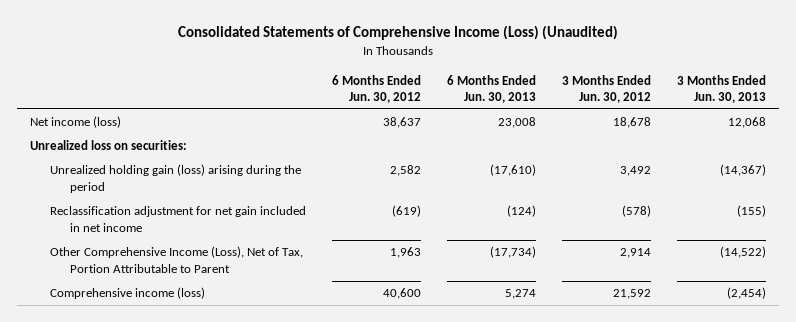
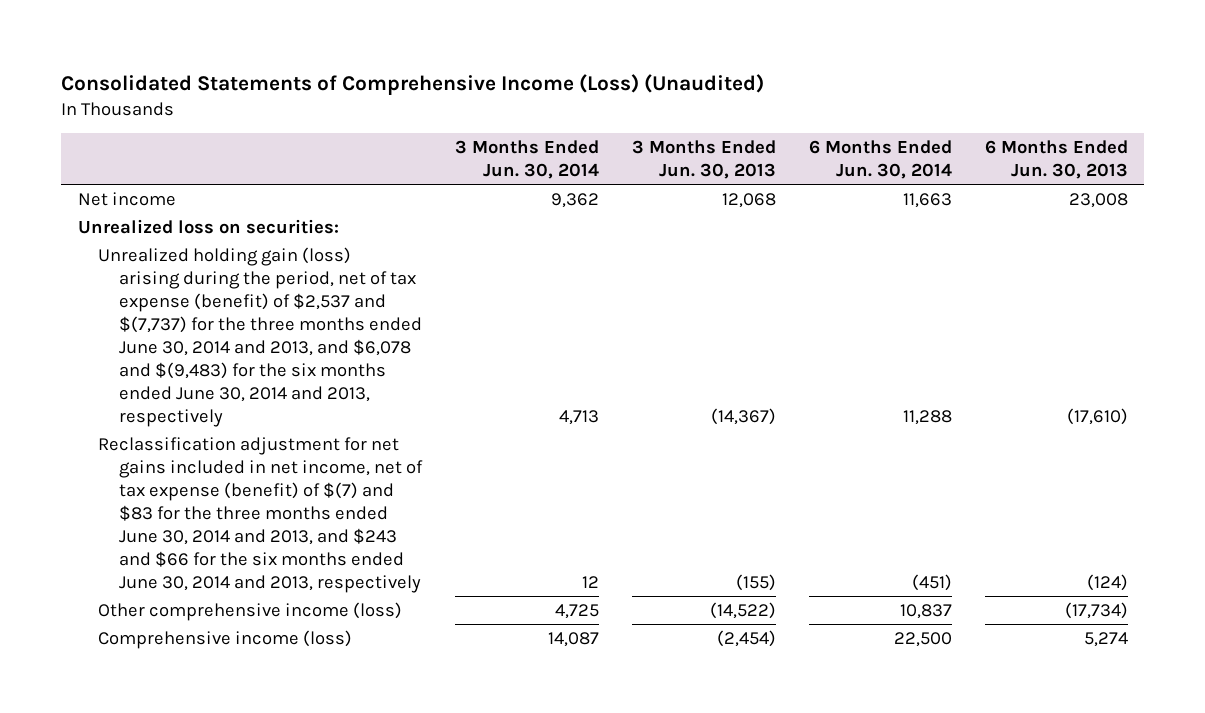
[332,74,422,104] 6 Months Ended Jun. 30, 2012 -> none
[562,74,652,104] 3 Months Ended Jun. 30, 2012 -> none
none -> [454,139,599,179] 3 Months Ended Jun. 30, 2014
none -> [808,139,952,179] 6 Months Ended Jun. 30, 2014
[29,116,121,129] Net income (loss) -> [77,191,176,206] Net income
[50,164,302,193] Unrealized holding gain (loss) arising during the period -> [98,246,422,428] Unrealized holding gain (loss) arising during the period, net of tax expense (benefit) of $2,537 and $(7,737) for the three months ended June 30, 2014 and 2013, and $6,078 and $(9,483) for the six months ended June 30, 2014 and 2013, respectively
[50,206,307,232] Reclassification adjustment for net gain included in net income -> [98,436,423,594] Reclassification adjustment for net gains included in net income, net of tax expense (benefit) of $(7) and $83 for the three months ended June 30, 2014 and 2013, and $243 and $66 for the six months ended June 30, 2014 and 2013, respectively
[50,246,304,273] Other Comprehensive Income (Loss), Net of Tax, Portion Attributable to Parent -> [98,601,403,621] Other comprehensive income (loss)

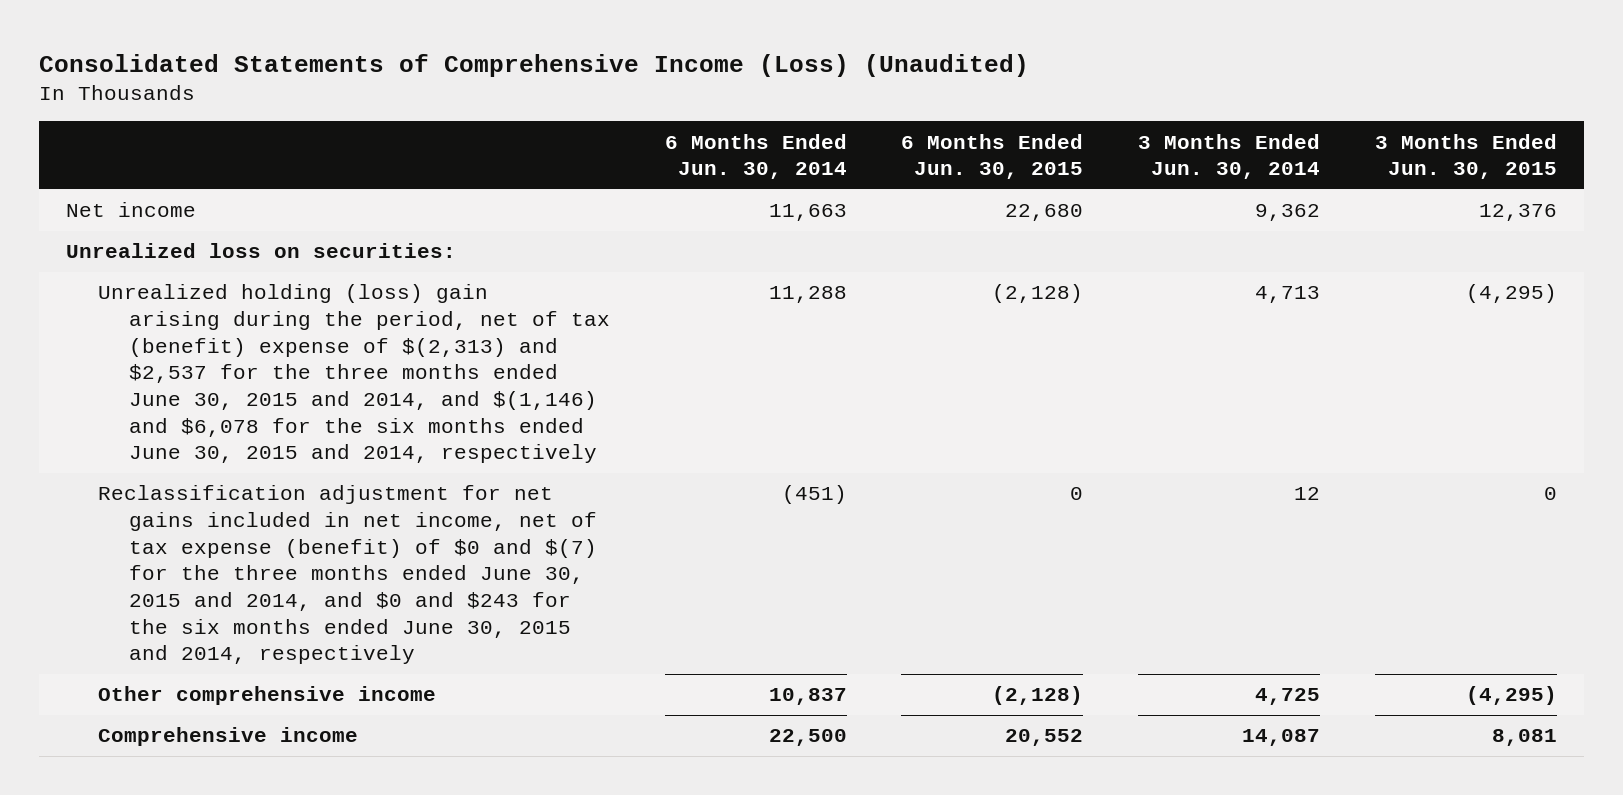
[631,139,776,179] 3 Months Ended Jun. 30, 2013 -> none
[984,139,1128,179] 6 Months Ended Jun. 30, 2013 -> none
none -> [901,133,1084,180] 6 Months Ended Jun. 30, 2015
none -> [1374,133,1557,180] 3 Months Ended Jun. 30, 2015
[98,246,422,428] Unrealized holding gain (loss) arising during the period, net of tax expense (benefit) of $2,537 and $(7,737) for the three months ended June 30, 2014 and 2013, and $6,078 and $(9,483) for the six months ended June 30, 2014 and 2013, respectively -> [97,284,611,464] Unrealized holding (loss) gain arising during the period, net of tax (benefit) expense of $(2,313) and $2,537 for the three months ended June 30, 2015 and 2014, and $(1,146) and $6,078 for the six months ended June 30, 2015 and 2014, respectively
[98,436,423,594] Reclassification adjustment for net gains included in net income, net of tax expense (benefit) of $(7) and $83 for the three months ended June 30, 2014 and 2013, and $243 and $66 for the six months ended June 30, 2014 and 2013, respectively -> [97,485,598,665] Reclassification adjustment for net gains included in net income, net of tax expense (benefit) of $0 and $(7) for the three months ended June 30, 2015 and 2014, and $0 and $243 for the six months ended June 30, 2015 and 2014, respectively
[98,601,403,621] Other comprehensive income (loss) -> [97,686,436,706] Other comprehensive income
[98,629,353,649] Comprehensive income (loss) -> [97,727,358,747] Comprehensive income

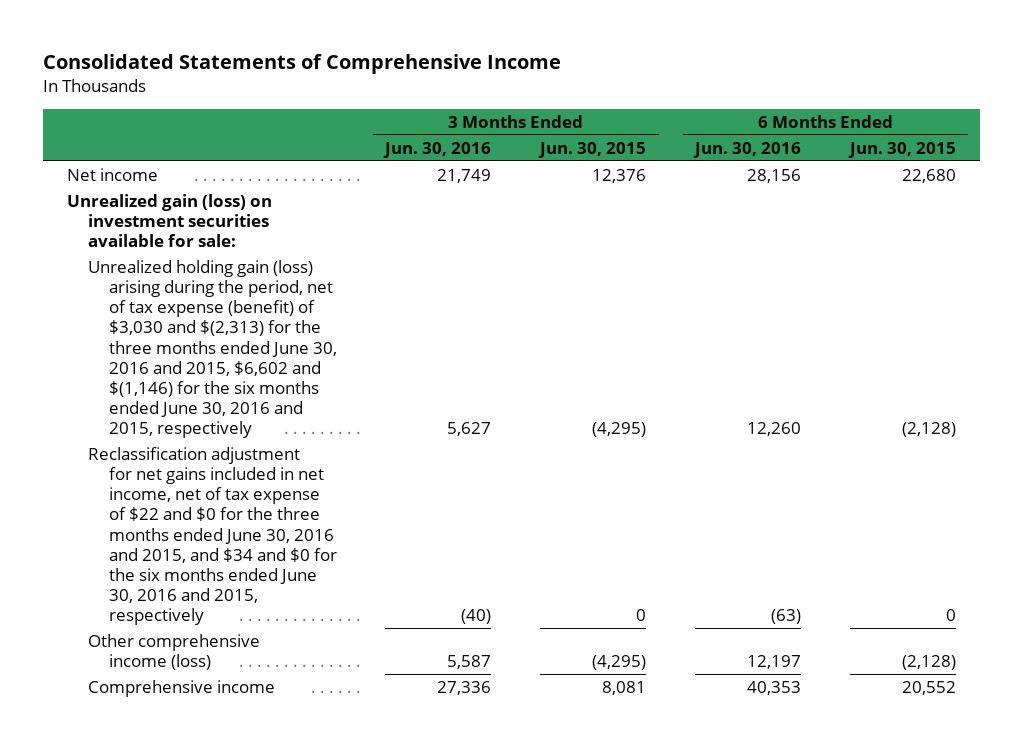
[38,53,1029,77] Consolidated Statements of Comprehensive Income (Loss) (Unaudited) -> [42,54,561,75] Consolidated Statements of Comprehensive Income
[664,133,847,180] 6 Months Ended Jun. 30, 2014 -> none
[1138,133,1321,180] 3 Months Ended Jun. 30, 2014 -> none
none -> [383,141,492,158] Jun. 30, 2016
none -> [693,141,802,158] Jun. 30, 2016
[66,243,457,259] Unrealized loss on securities: -> [67,193,273,248] Unrealized gain (loss) on investment securities available for sale:
[97,284,611,464] Unrealized holding (loss) gain arising during the period, net of tax (benefit) expense of $(2,313) and $2,537 for the three months ended June 30, 2015 and 2014, and $(1,146) and $6,078 for the six months ended June 30, 2015 and 2014, respectively -> [87,259,337,439] Unrealized holding gain (loss) arising during the period, net of tax expense (benefit) of $3,030 and $(2,313) for the three months ended June 30, 2016 and 2015, $6,602 and $(1,146) for the six months ended June 30, 2016 and 2015, respectively
[97,485,598,665] Reclassification adjustment for net gains included in net income, net of tax expense (benefit) of $0 and $(7) for the three months ended June 30, 2015 and 2014, and $0 and $243 for the six months ended June 30, 2015 and 2014, respectively -> [87,446,337,626] Reclassification adjustment for net gains included in net income, net of tax expense of $22 and $0 for the three months ended June 30, 2016 and 2015, and $34 and $0 for the six months ended June 30, 2016 and 2015, respectively
[97,686,436,706] Other comprehensive income -> [87,633,260,671] Other comprehensive income (loss)

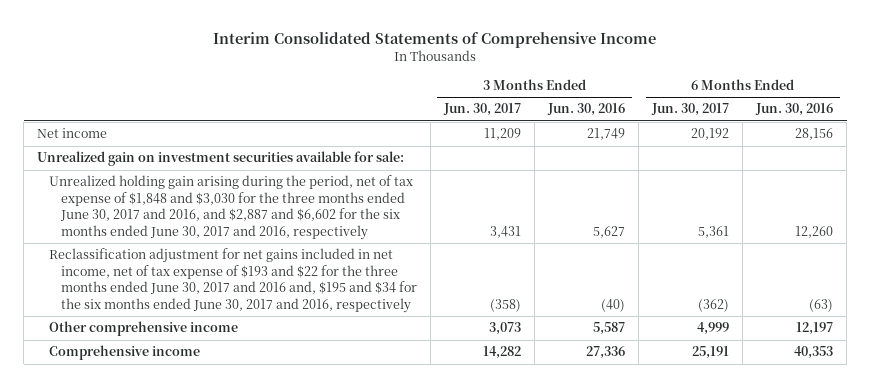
[42,54,561,75] Consolidated Statements of Comprehensive Income -> [213,31,657,48] Interim Consolidated Statements of Comprehensive Income
[538,141,647,158] Jun. 30, 2015 -> none
[848,141,957,158] Jun. 30, 2015 -> none
none -> [443,103,522,117] Jun. 30, 2017
none -> [651,103,730,117] Jun. 30, 2017
[67,193,273,248] Unrealized gain (loss) on investment securities available for sale: -> [37,151,405,167] Unrealized gain on investment securities available for sale:
[87,259,337,439] Unrealized holding gain (loss) arising during the period, net of tax expense (benefit) of $3,030 and $(2,313) for the three months ended June 30, 2016 and 2015, $6,602 and $(1,146) for the six months ended June 30, 2016 and 2015, respectively -> [49,175,414,240] Unrealized holding gain arising during the period, net of tax expense of $1,848 and $3,030 for the three months ended June 30, 2017 and 2016, and $2,887 and $6,602 for the six months ended June 30, 2017 and 2016, respectively
[87,446,337,626] Reclassification adjustment for net gains included in net income, net of tax expense of $22 and $0 for the three months ended June 30, 2016 and 2015, and $34 and $0 for the six months ended June 30, 2016 and 2015, respectively -> [49,248,417,313] Reclassification adjustment for net gains included in net income, net of tax expense of $193 and $22 for the three months ended June 30, 2017 and 2016 and, $195 and $34 for the six months ended June 30, 2017 and 2016, respectively
[87,633,260,671] Other comprehensive income (loss) -> [49,321,239,337] Other comprehensive income

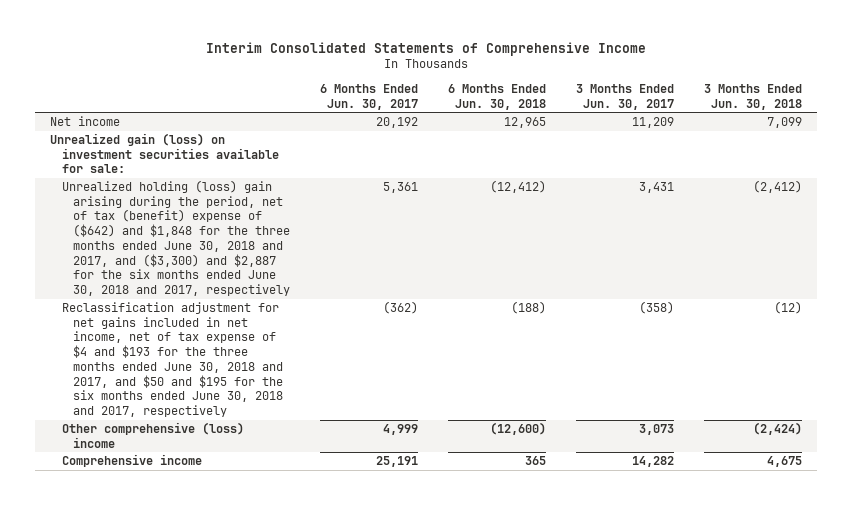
[547,103,626,117] Jun. 30, 2016 -> none
[755,103,834,117] Jun. 30, 2016 -> none
none -> [448,83,547,110] 6 Months Ended Jun. 30, 2018
none -> [704,83,803,110] 3 Months Ended Jun. 30, 2018
[37,151,405,167] Unrealized gain on investment securities available for sale: -> [50,133,279,174] Unrealized gain (loss) on investment securities available for sale:
[49,175,414,240] Unrealized holding gain arising during the period, net of tax expense of $1,848 and $3,030 for the three months ended June 30, 2017 and 2016, and $2,887 and $6,602 for the six months ended June 30, 2017 and 2016, respectively -> [61,180,291,296] Unrealized holding (loss) gain arising during the period, net of tax (benefit) expense of ($642) and $1,848 for the three months ended June 30, 2018 and 2017, and ($3,300) and $2,887 for the six months ended June 30, 2018 and 2017, respectively
[49,248,417,313] Reclassification adjustment for net gains included in net income, net of tax expense of $193 and $22 for the three months ended June 30, 2017 and 2016 and, $195 and $34 for the six months ended June 30, 2017 and 2016, respectively -> [61,302,284,417] Reclassification adjustment for net gains included in net income, net of tax expense of $4 and $193 for the three months ended June 30, 2018 and 2017, and $50 and $195 for the six months ended June 30, 2018 and 2017, respectively
[49,321,239,337] Other comprehensive income -> [61,422,244,448] Other comprehensive (loss) income

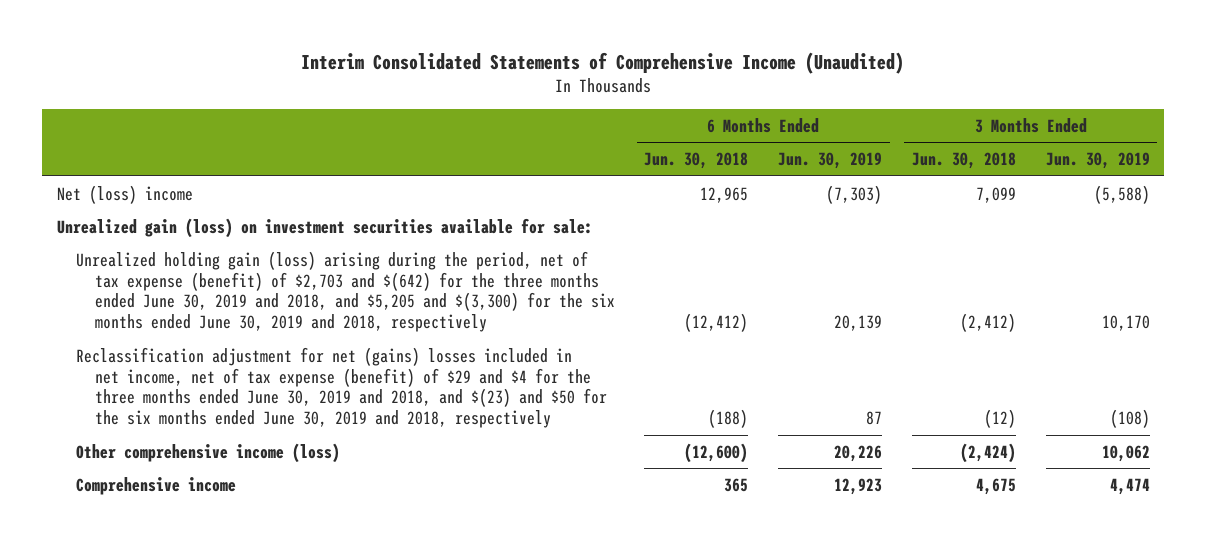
[206,42,647,57] Interim Consolidated Statements of Comprehensive Income -> [301,51,905,74] Interim Consolidated Statements of Comprehensive Income (Unaudited)
[320,83,419,110] 6 Months Ended Jun. 30, 2017 -> none
[576,83,675,110] 3 Months Ended Jun. 30, 2017 -> none
none -> [778,152,883,170] Jun. 30, 2019
none -> [1045,152,1150,170] Jun. 30, 2019
[50,116,121,127] Net income -> [56,184,193,204] Net (loss) income
[61,180,291,296] Unrealized holding (loss) gain arising during the period, net of tax (benefit) expense of ($642) and $1,848 for the three months ended June 30, 2018 and 2017, and ($3,300) and $2,887 for the six months ended June 30, 2018 and 2017, respectively -> [75,250,615,333] Unrealized holding gain (loss) arising during the period, net of tax expense (benefit) of $2,703 and $(642) for the three months ended June 30, 2019 and 2018, and $5,205 and $(3,300) for the six months ended June 30, 2019 and 2018, respectively
[61,302,284,417] Reclassification adjustment for net gains included in net income, net of tax expense of $4 and $193 for the three months ended June 30, 2018 and 2017, and $50 and $195 for the six months ended June 30, 2018 and 2017, respectively -> [75,346,607,429] Reclassification adjustment for net (gains) losses included in net income, net of tax expense (benefit) of $29 and $4 for the three months ended June 30, 2019 and 2018, and $(23) and $50 for the six months ended June 30, 2019 and 2018, respectively
[61,422,244,448] Other comprehensive (loss) income -> [75,442,340,463] Other comprehensive income (loss)

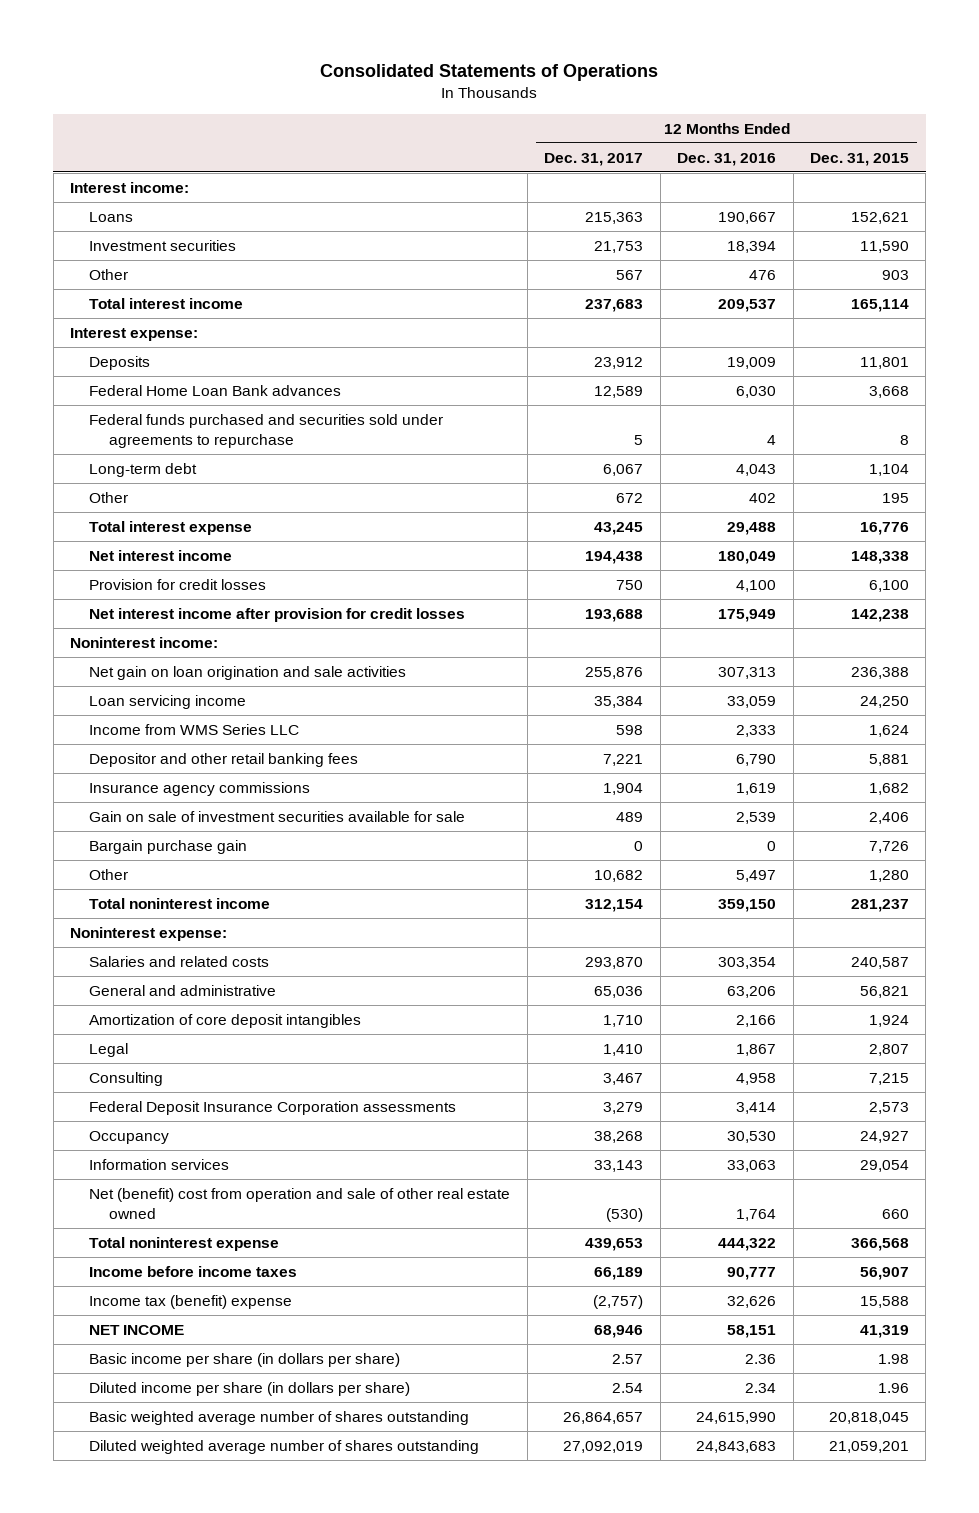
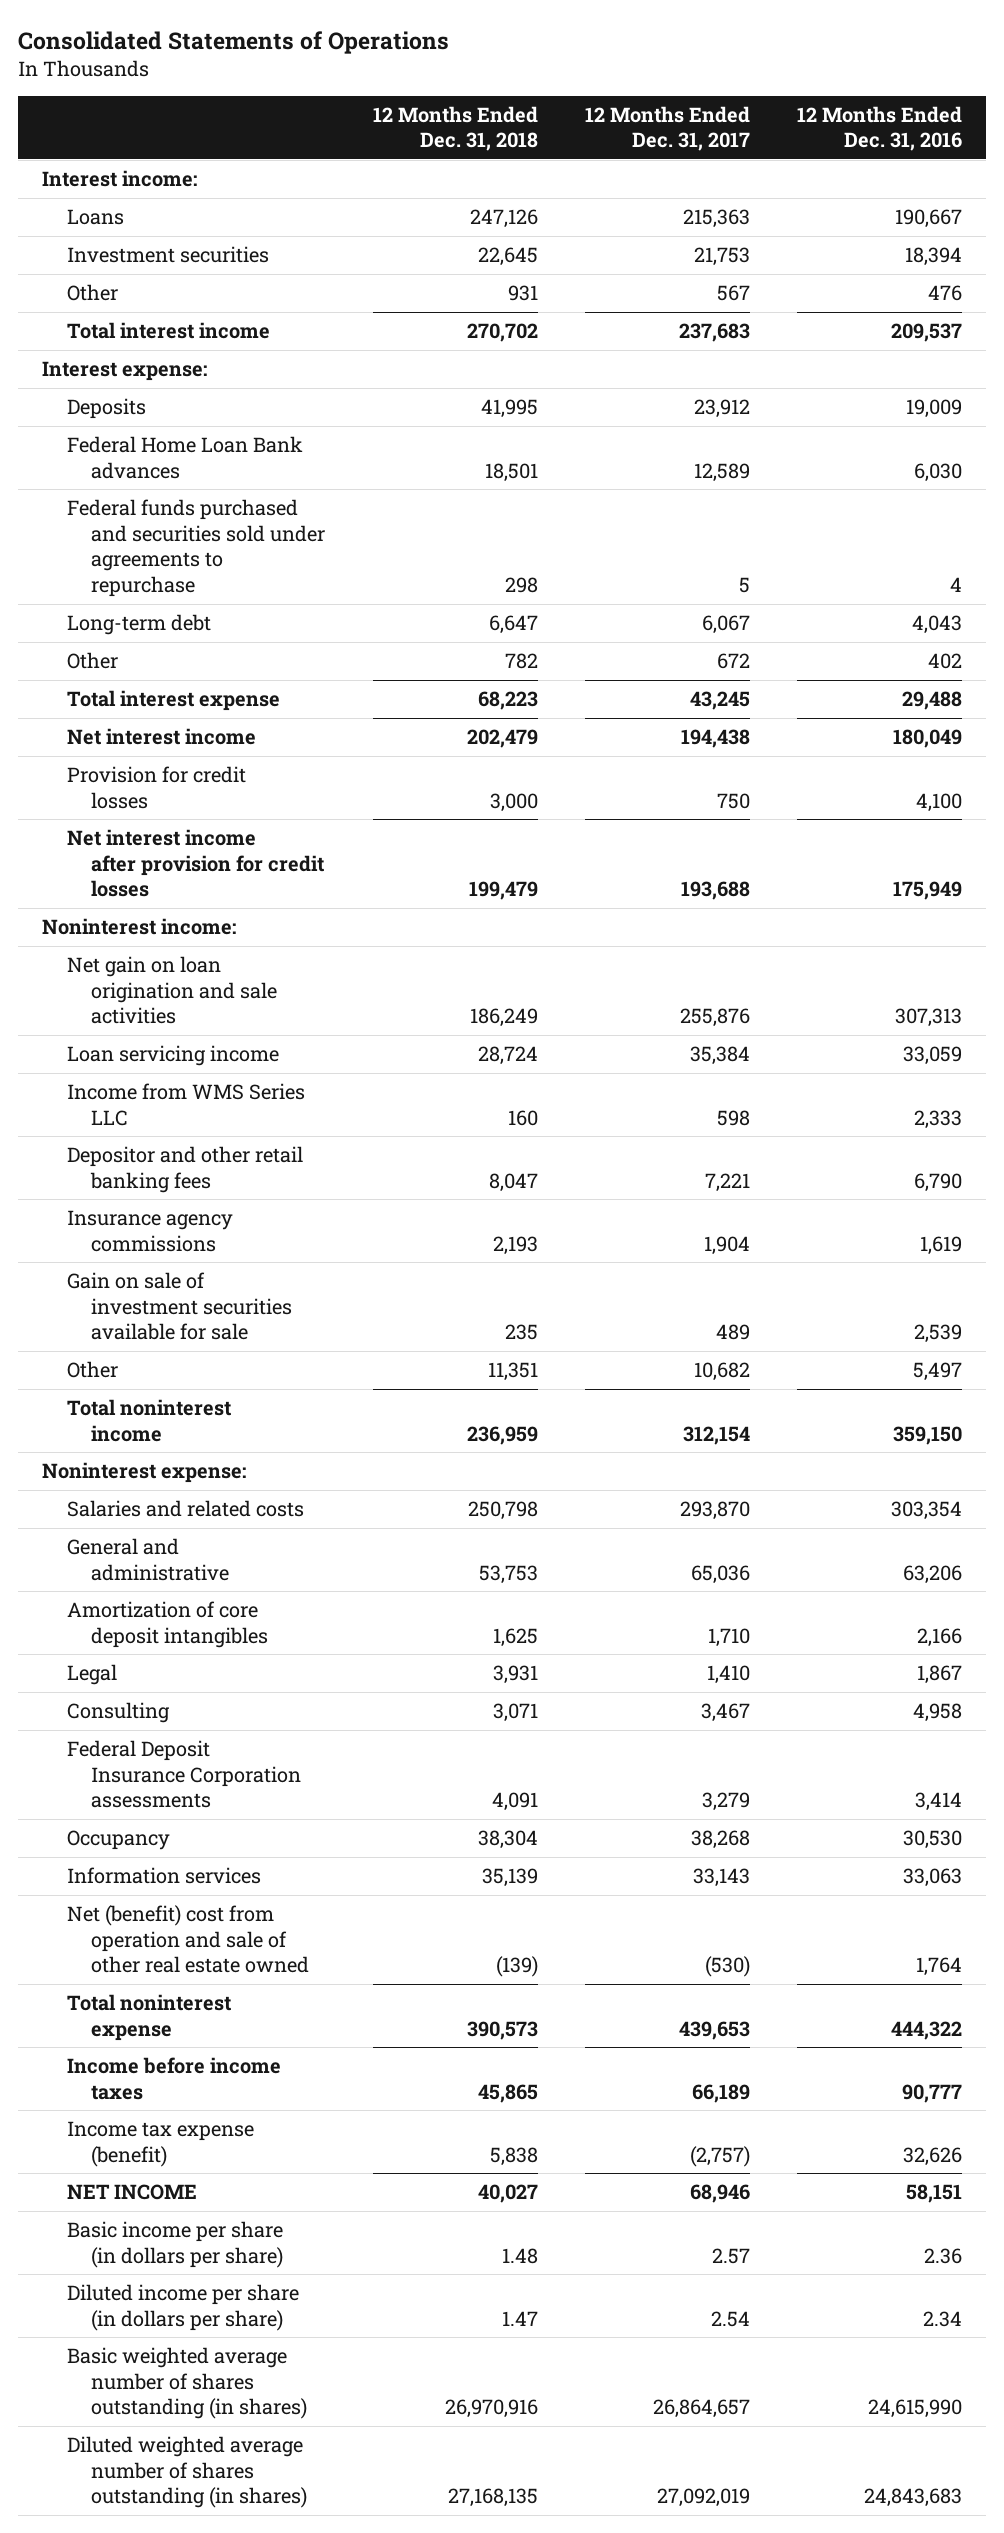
[809,152,909,166] Dec. 31, 2015 -> none
none -> [372,105,538,152] 12 Months Ended Dec. 31, 2018
[89,839,248,854] Bargain purchase gain -> none
[89,1294,293,1309] Income tax (benefit) expense -> [66,2121,254,2167] Income tax expense (benefit)
[89,1410,470,1425] Basic weighted average number of shares outstanding -> [66,2347,308,2420] Basic weighted average number of shares outstanding (in shares)
[89,1439,480,1454] Diluted weighted average number of shares outstanding -> [66,2436,308,2509] Diluted weighted average number of shares outstanding (in shares)

